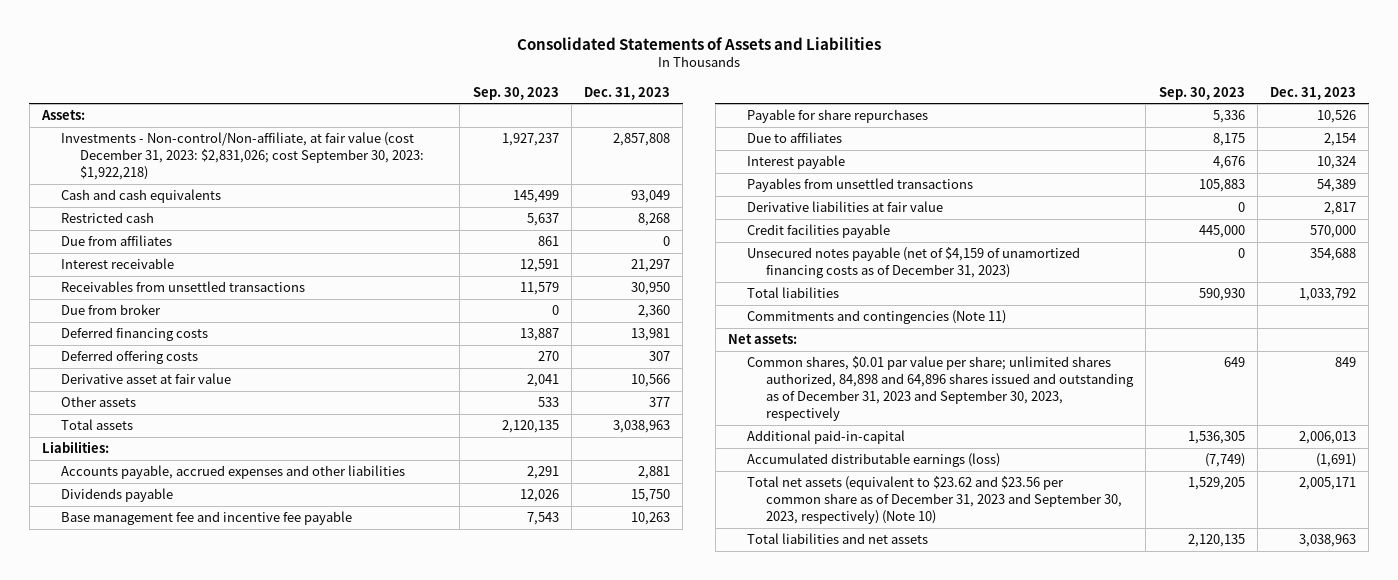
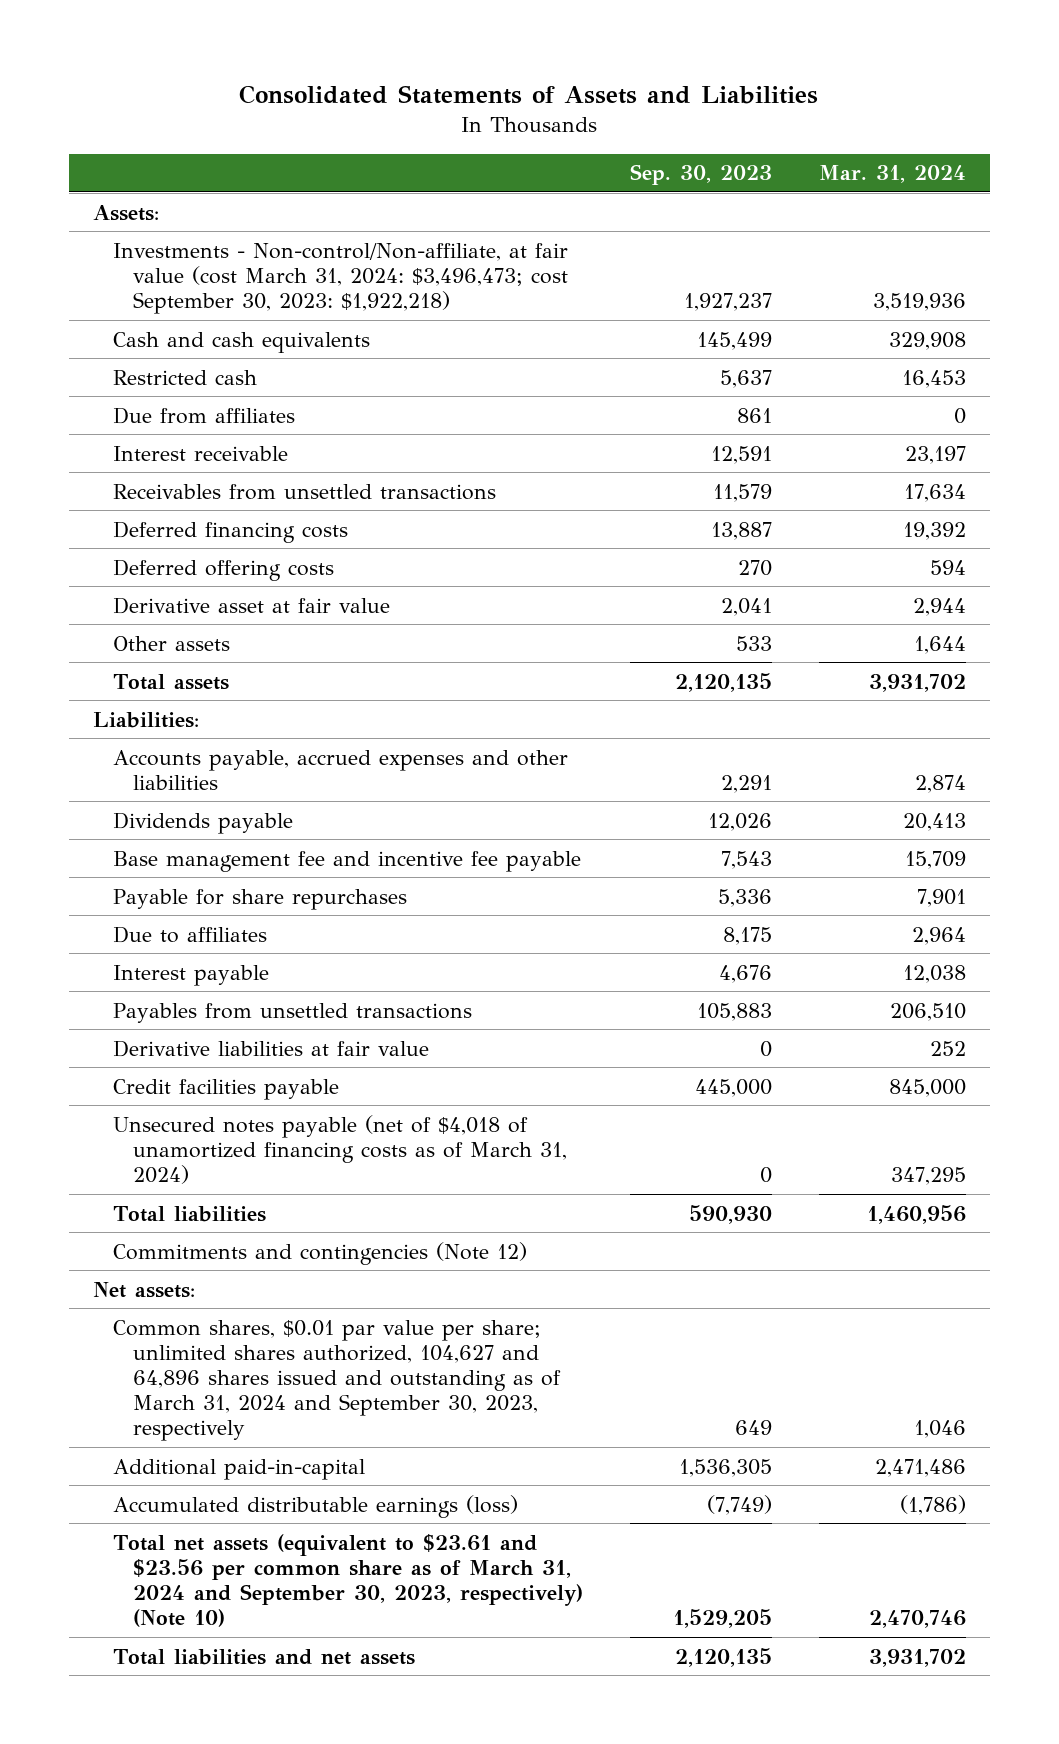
[583,86,670,100] Dec. 31, 2023 -> none
none -> [818,165,966,184] Mar. 31, 2024
[61,132,425,181] Investments - Non-control/Non-affiliate, at fair value (cost December 31, 2023: $2,831,026; cost September 30, 2023: $1,922,218) -> [112,242,568,314] Investments - Non-control/Non-affiliate, at fair value (cost March 31, 2024: $3,496,473; cost September 30, 2023: $1,922,218)
[61,304,162,316] Due from broker -> none
[747,247,1081,279] Unsecured notes payable (net of $4,159 of unamortized financing costs as of December 31, 2023) -> [112,1114,567,1184] Unsecured notes payable (net of $4,018 of unamortized financing costs as of March 31, 2024)
[747,310,1007,325] Commitments and contingencies (Note 11) -> [112,1241,527,1265] Commitments and contingencies (Note 12)
[747,356,1135,422] Common shares, $0.01 par value per share; unlimited shares authorized, 84,898 and 64,896 shares issued and outstanding as of December 31, 2023 and September 30, 2023, respectively -> [112,1319,561,1442] Common shares, $0.01 par value per share; unlimited shares authorized, 104,627 and 64,896 shares issued and outstanding as of March 31, 2024 and September 30, 2023, respectively
[747,476,1123,525] Total net assets (equivalent to $23.62 and $23.56 per common share as of December 31, 2023 and September 30, 2023, respectively) (Note 10) -> [112,1533,583,1628] Total net assets (equivalent to $23.61 and $23.56 per common share as of March 31, 2024 and September 30, 2023, respectively) (Note 10)

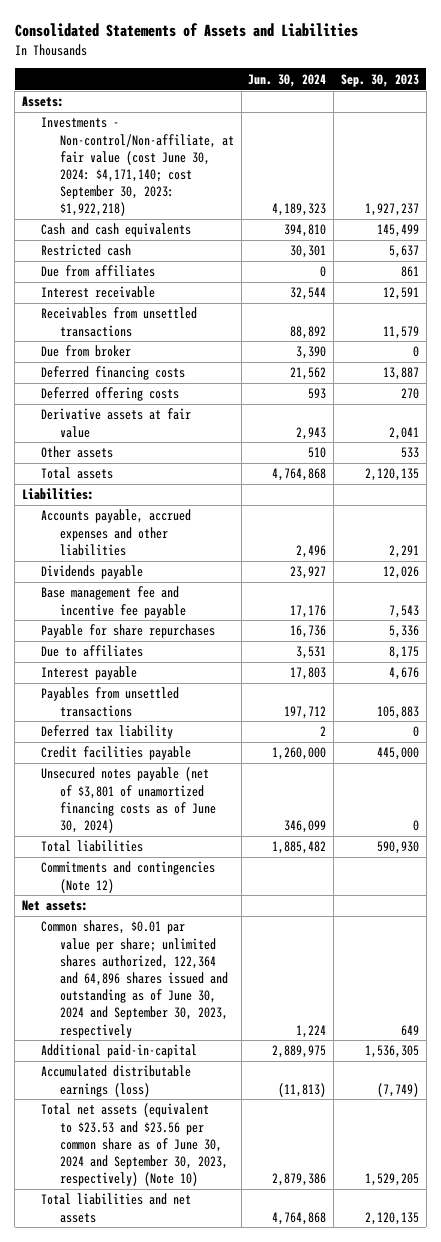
[818,165,966,184] Mar. 31, 2024 -> none
none -> [248,73,327,87] Jun. 30, 2024
[112,242,568,314] Investments - Non-control/Non-affiliate, at fair value (cost March 31, 2024: $3,496,473; cost September 30, 2023: $1,922,218) -> [40,117,234,217] Investments - Non-control/Non-affiliate, at fair value (cost June 30, 2024: $4,171,140; cost September 30, 2023: $1,922,218)
none -> [40,345,131,358] Due from broker
[112,596,390,614] Derivative asset at fair value -> [40,408,191,438] Derivative assets at fair value
[112,1039,429,1057] Derivative liabilities at fair value -> none
none -> [40,725,173,740] Deferred tax liability
[112,1114,567,1184] Unsecured notes payable (net of $4,018 of unamortized financing costs as of March 31, 2024) -> [40,767,216,834] Unsecured notes payable (net of $3,801 of unamortized financing costs as of June 30, 2024)
[112,1319,561,1442] Common shares, $0.01 par value per share; unlimited shares authorized, 104,627 and 64,896 shares issued and outstanding as of March 31, 2024 and September 30, 2023, respectively -> [40,920,228,1038] Common shares, $0.01 par value per share; unlimited shares authorized, 122,364 and 64,896 shares issued and outstanding as of June 30, 2024 and September 30, 2023, respectively
[112,1533,583,1628] Total net assets (equivalent to $23.61 and $23.56 per common share as of March 31, 2024 and September 30, 2023, respectively) (Note 10) -> [40,1103,228,1187] Total net assets (equivalent to $23.53 and $23.56 per common share as of June 30, 2024 and September 30, 2023, respectively) (Note 10)

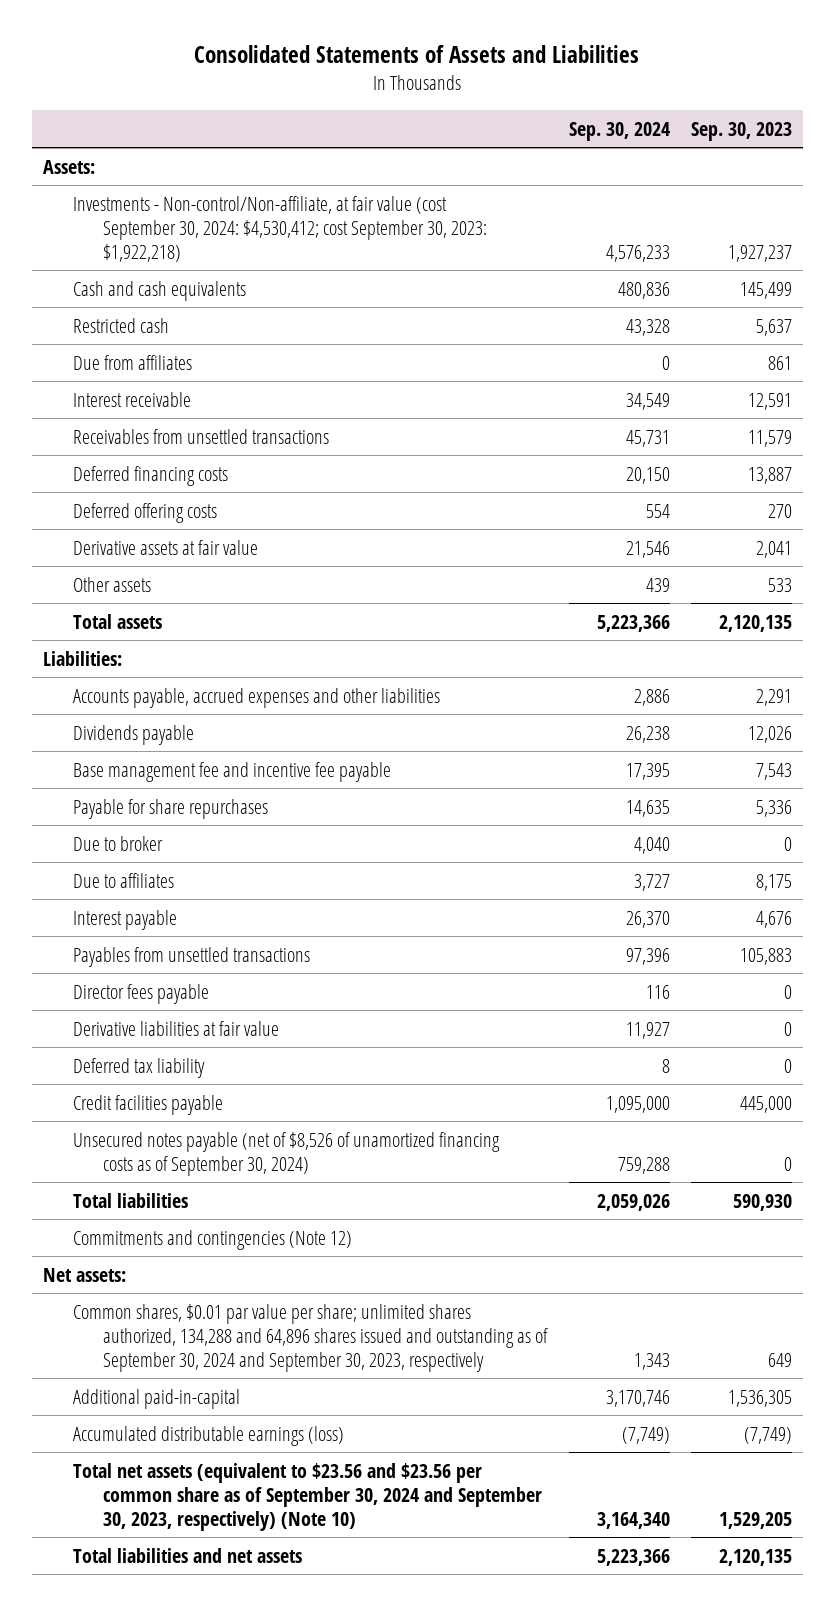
[248,73,327,87] Jun. 30, 2024 -> none
none -> [568,121,670,141] Sep. 30, 2024
[40,117,234,217] Investments - Non-control/Non-affiliate, at fair value (cost June 30, 2024: $4,171,140; cost September 30, 2023: $1,922,218) -> [73,195,488,263] Investments - Non-control/Non-affiliate, at fair value (cost September 30, 2024: $4,530,412; cost September 30, 2023: $1,922,218)
[40,345,131,358] Due from broker -> none
none -> [73,835,164,851] Due to broker
none -> [73,983,210,1004] Director fees payable
none -> [73,1020,280,1036] Derivative liabilities at fair value
[40,767,216,834] Unsecured notes payable (net of $3,801 of unamortized financing costs as of June 30, 2024) -> [73,1131,501,1176] Unsecured notes payable (net of $8,526 of unamortized financing costs as of September 30, 2024)
[40,920,228,1038] Common shares, $0.01 par value per share; unlimited shares authorized, 122,364 and 64,896 shares issued and outstanding as of June 30, 2024 and September 30, 2023, respectively -> [73,1303,549,1373] Common shares, $0.01 par value per share; unlimited shares authorized, 134,288 and 64,896 shares issued and outstanding as of September 30, 2024 and September 30, 2023, respectively
[40,1103,228,1187] Total net assets (equivalent to $23.53 and $23.56 per common share as of June 30, 2024 and September 30, 2023, respectively) (Note 10) -> [73,1462,543,1532] Total net assets (equivalent to $23.56 and $23.56 per common share as of September 30, 2024 and September 30, 2023, respectively) (Note 10)

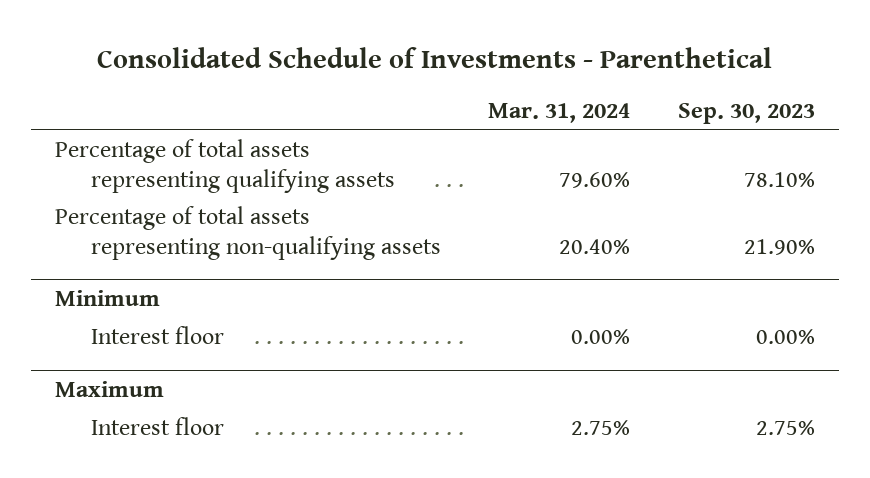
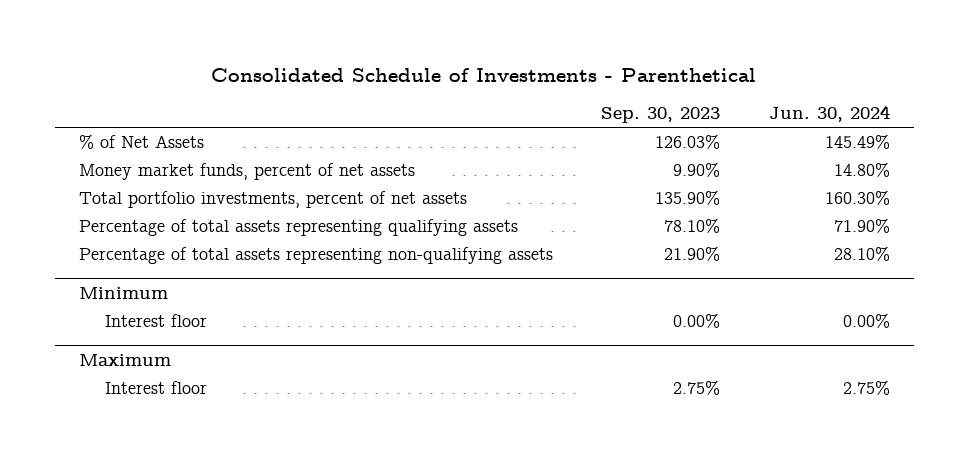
[488,103,631,124] Mar. 31, 2024 -> none
none -> [768,105,890,123] Jun. 30, 2024
none -> [78,134,204,150] % of Net Assets
none -> [78,163,415,181] Money market funds, percent of net assets
none -> [78,191,467,209] Total portfolio investments, percent of net assets

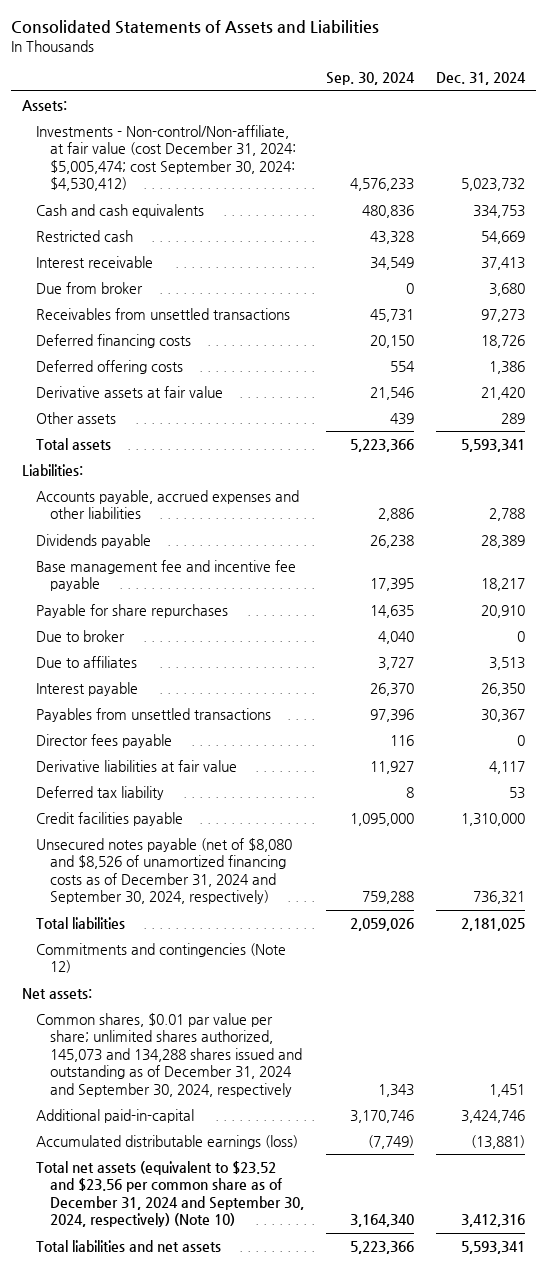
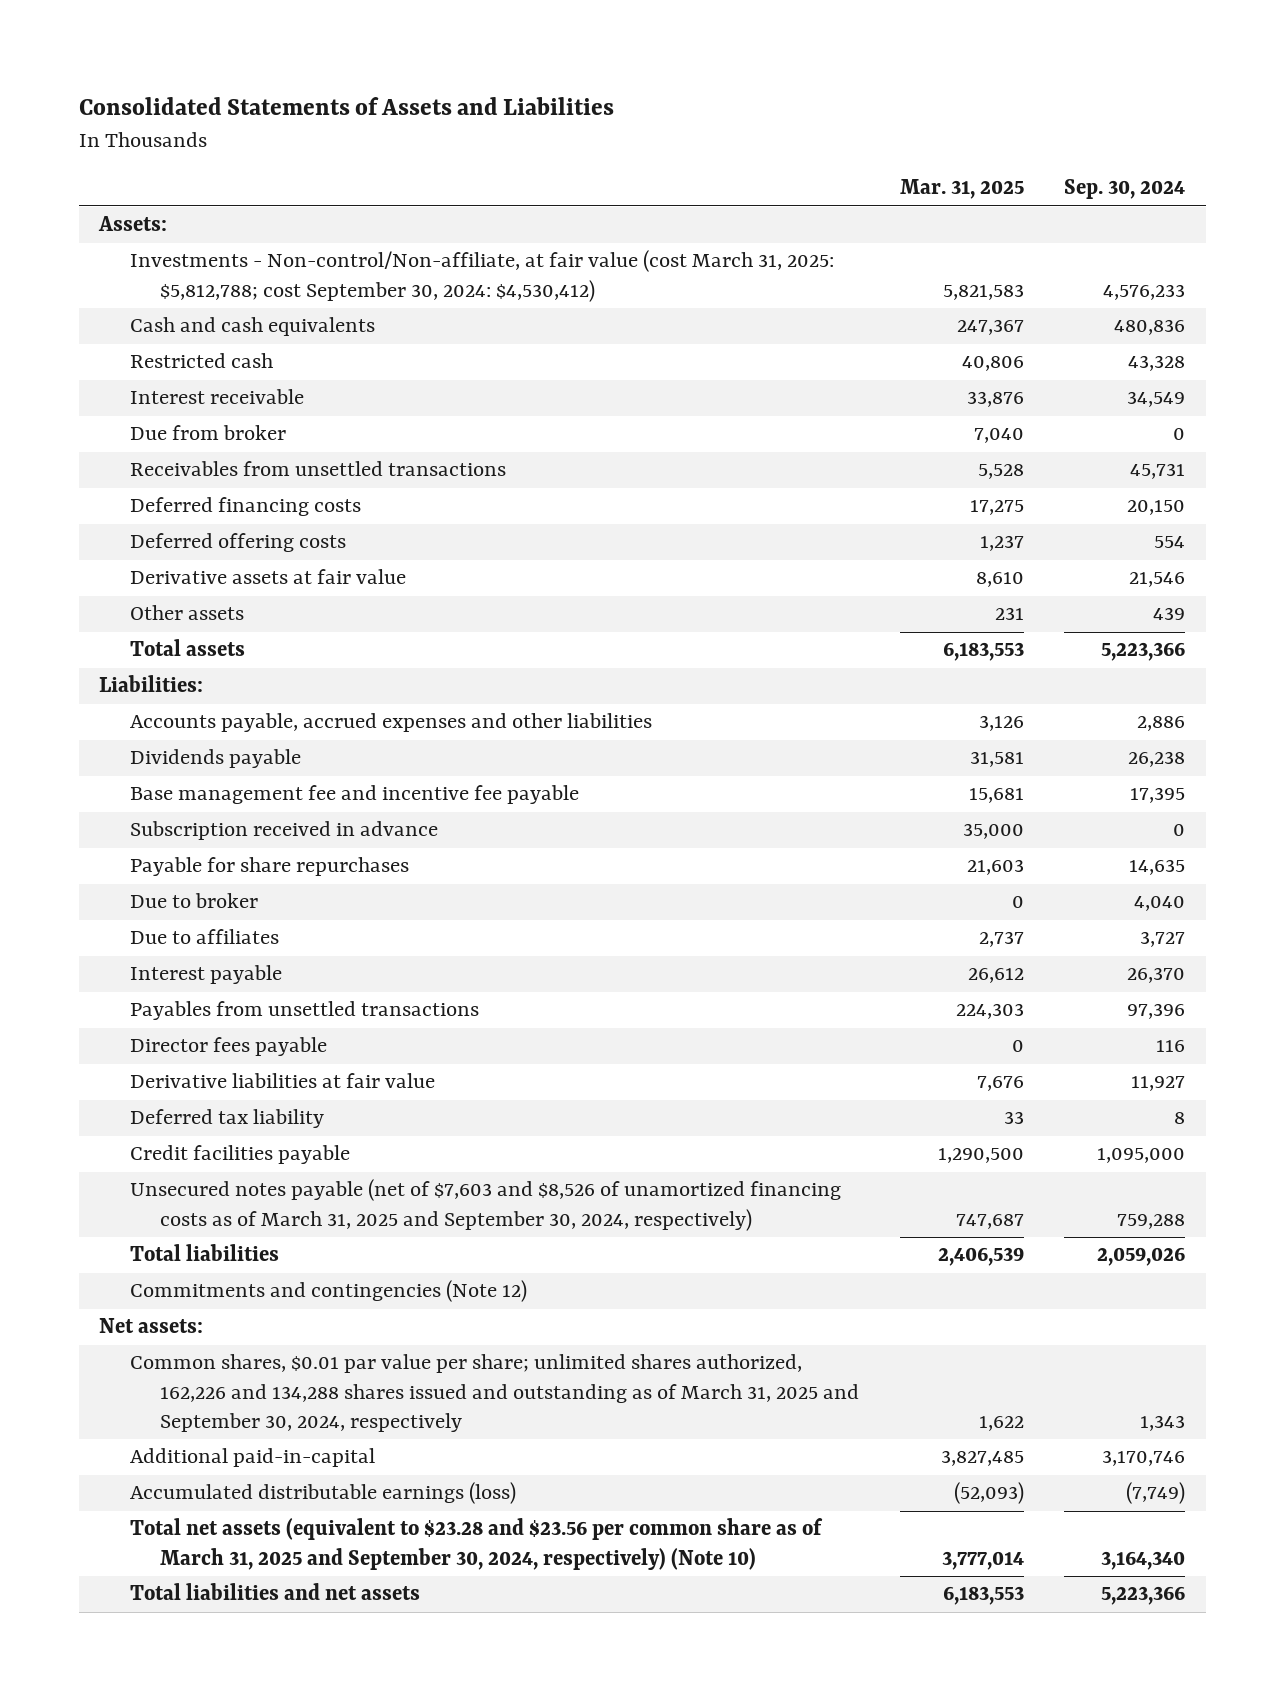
[436,72,527,86] Dec. 31, 2024 -> none
none -> [899,179,1024,200] Mar. 31, 2025
[36,124,297,192] Investments - Non-control/Non-affiliate, at fair value (cost December 31, 2024: $5,005,474; cost September 30, 2024: $4,530,412) -> [129,250,834,302] Investments - Non-control/Non-affiliate, at fair value (cost March 31, 2025: $5,812,788; cost September 30, 2024: $4,530,412)
none -> [129,821,438,841] Subscription received in advance
[36,837,293,905] Unsecured notes payable (net of $8,080 and $8,526 of unamortized financing costs as of December 31, 2024 and September 30, 2024, respectively) -> [129,1179,841,1231] Unsecured notes payable (net of $7,603 and $8,526 of unamortized financing costs as of March 31, 2025 and September 30, 2024, respectively)
[36,1012,303,1097] Common shares, $0.01 par value per share; unlimited shares authorized, 145,073 and 134,288 shares issued and outstanding as of December 31, 2024 and September 30, 2024, respectively -> [129,1354,860,1432] Common shares, $0.01 par value per share; unlimited shares authorized, 162,226 and 134,288 shares issued and outstanding as of March 31, 2025 and September 30, 2024, respectively
[36,1160,305,1228] Total net assets (equivalent to $23.52 and $23.56 per common share as of December 31, 2024 and September 30, 2024, respectively) (Note 10) -> [129,1518,823,1570] Total net assets (equivalent to $23.28 and $23.56 per common share as of March 31, 2025 and September 30, 2024, respectively) (Note 10)

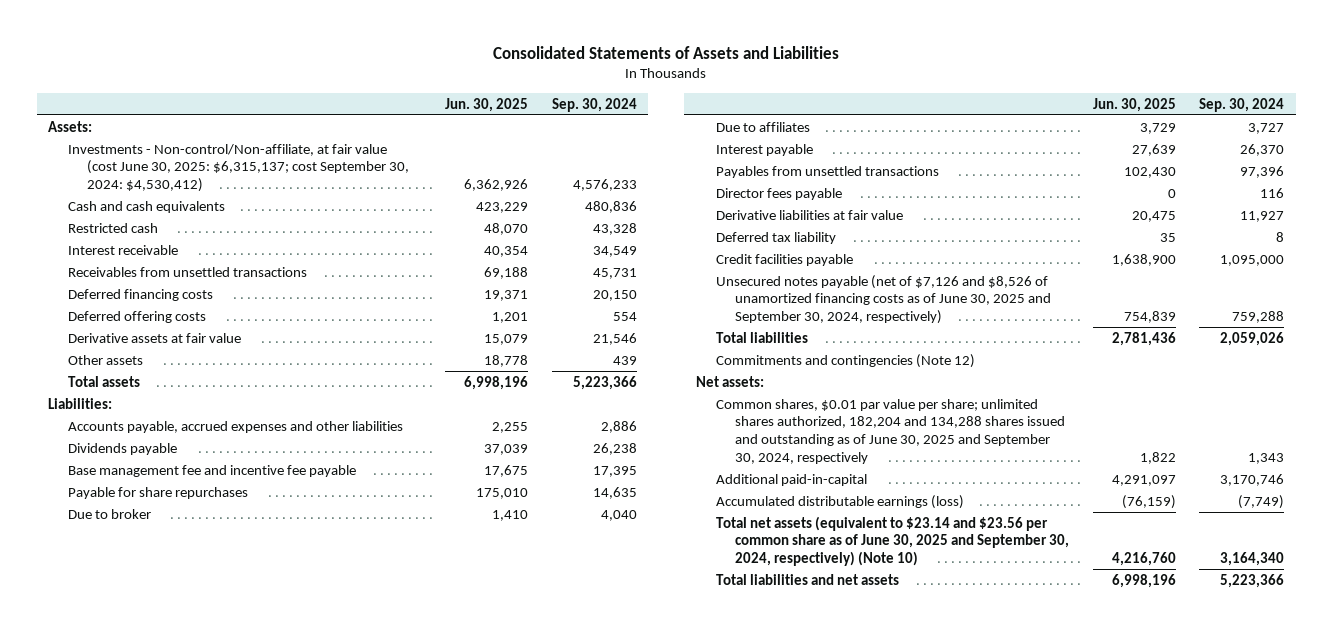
[899,179,1024,200] Mar. 31, 2025 -> none
none -> [444,97,528,112] Jun. 30, 2025
[129,250,834,302] Investments - Non-control/Non-affiliate, at fair value (cost March 31, 2025: $5,812,788; cost September 30, 2024: $4,530,412) -> [67,143,410,193] Investments - Non-control/Non-affiliate, at fair value (cost June 30, 2025: $6,315,137; cost September 30, 2024: $4,530,412)
[129,425,286,441] Due from broker -> none
[129,821,438,841] Subscription received in advance -> none
[129,1179,841,1231] Unsecured notes payable (net of $7,603 and $8,526 of unamortized financing costs as of March 31, 2025 and September 30, 2024, respectively) -> [715,274,1052,325] Unsecured notes payable (net of $7,126 and $8,526 of unamortized financing costs as of June 30, 2025 and September 30, 2024, respectively)
[129,1354,860,1432] Common shares, $0.01 par value per share; unlimited shares authorized, 162,226 and 134,288 shares issued and outstanding as of March 31, 2025 and September 30, 2024, respectively -> [715,398,1066,464] Common shares, $0.01 par value per share; unlimited shares authorized, 182,204 and 134,288 shares issued and outstanding as of June 30, 2025 and September 30, 2024, respectively
[129,1518,823,1570] Total net assets (equivalent to $23.28 and $23.56 per common share as of March 31, 2025 and September 30, 2024, respectively) (Note 10) -> [715,515,1070,567] Total net assets (equivalent to $23.14 and $23.56 per common share as of June 30, 2025 and September 30, 2024, respectively) (Note 10)

